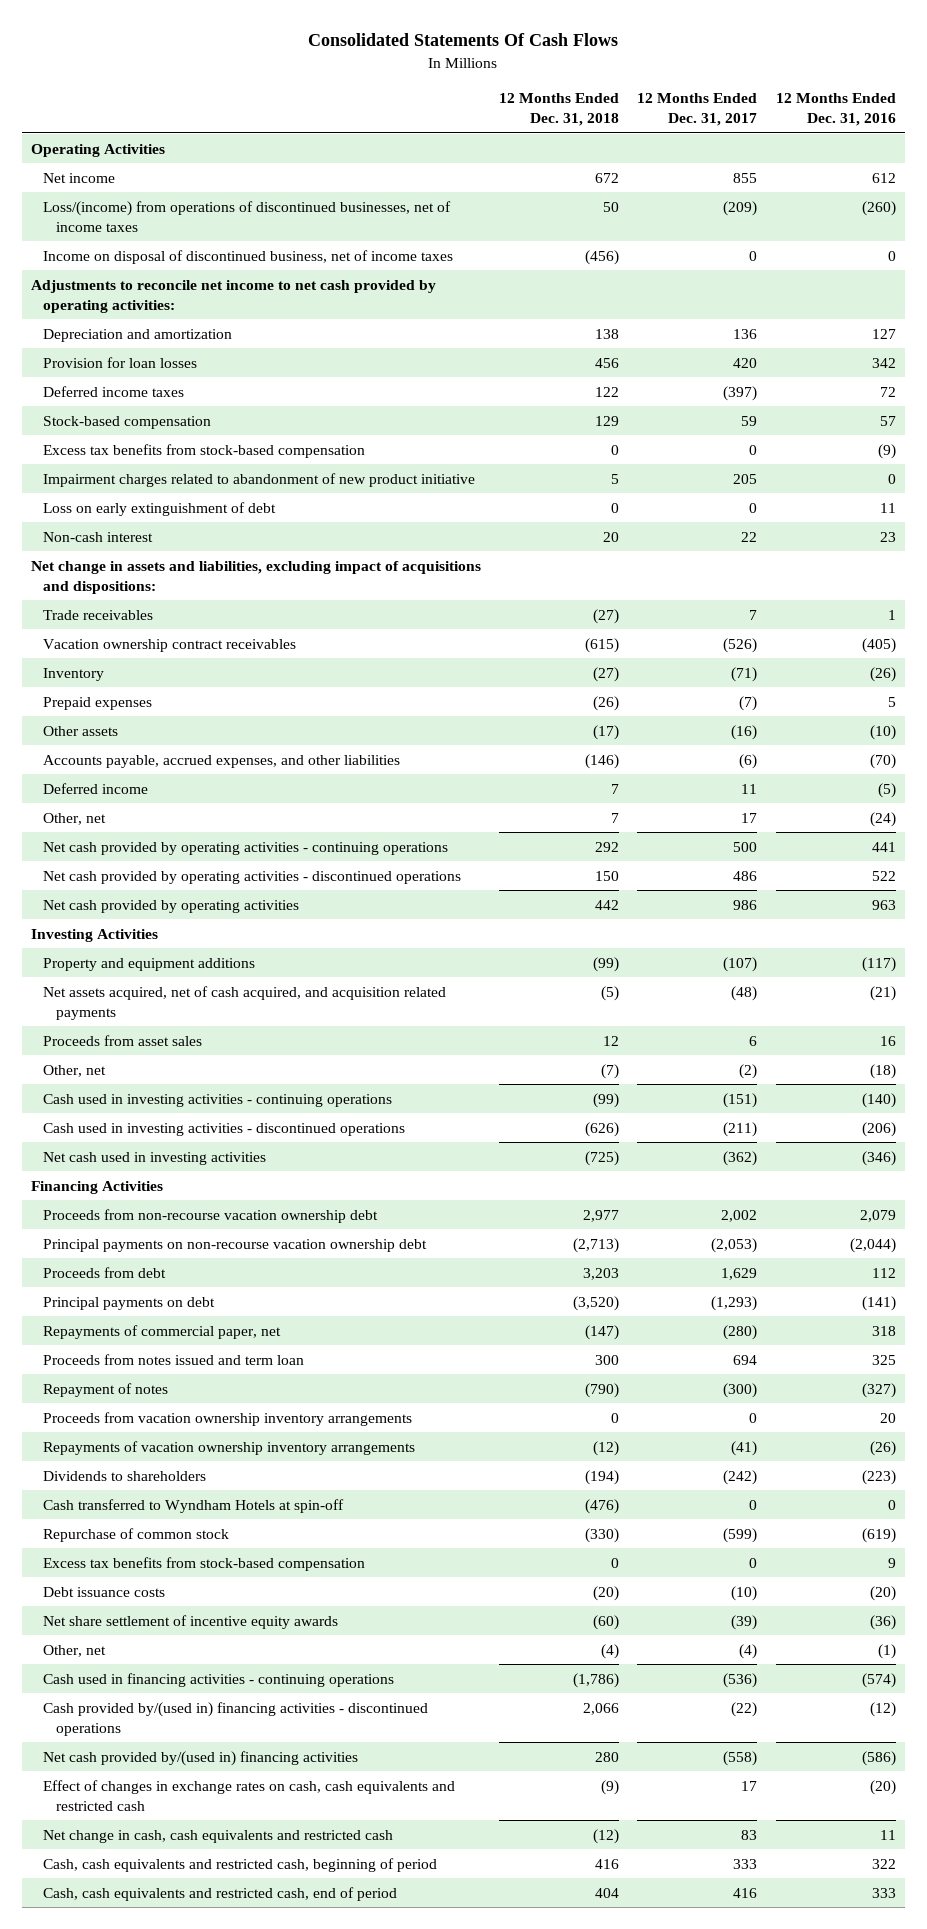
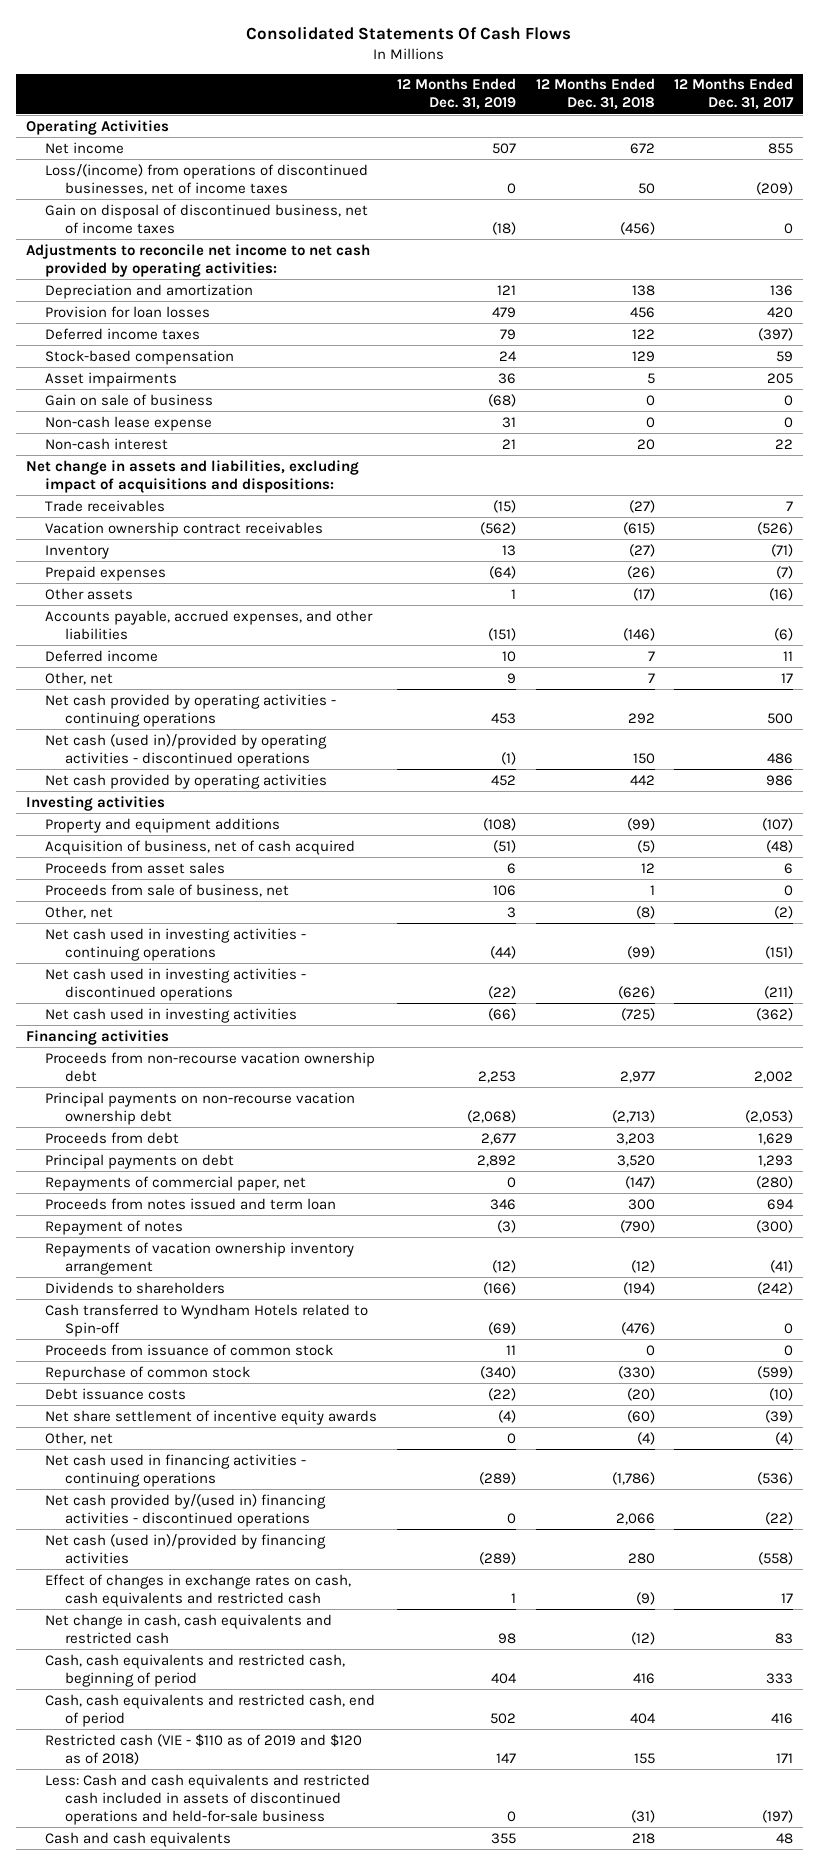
[775,93,896,127] 12 Months Ended Dec. 31, 2016 -> none
none -> [397,78,517,111] 12 Months Ended Dec. 31, 2019
[43,249,454,264] Income on disposal of discontinued business, net of income taxes -> [45,203,369,234] Gain on disposal of discontinued business, net of income taxes
[43,443,366,458] Excess tax benefits from stock-based compensation -> none
[43,501,277,516] Loss on early extinguishment of debt -> none
[43,472,476,487] Impairment charges related to abandonment of new product initiative -> [45,371,178,387] Asset impairments
none -> [45,393,214,406] Gain on sale of business
none -> [45,415,213,431] Non-cash lease expense
[43,870,462,884] Net cash provided by operating activities - discontinued operations -> [45,733,328,767] Net cash (used in)/provided by operating activities - discontinued operations
[31,928,159,942] Investing Activities -> [25,795,165,811] Investing activities
[43,985,447,1020] Net assets acquired, net of cash acquired, and acquisition related payments -> [45,839,356,855] Acquisition of business, net of cash acquired
none -> [45,883,290,897] Proceeds from sale of business, net
[601,1063,620,1079] (7) -> [635,905,655,919] (8)
[43,1093,393,1107] Cash used in investing activities - continuing operations -> [45,927,307,961] Net cash used in investing activities - continuing operations
[43,1122,406,1136] Cash used in investing activities - discontinued operations -> [45,967,307,1001] Net cash used in investing activities - discontinued operations
[31,1180,164,1194] Financing Activities -> [25,1029,169,1045] Financing activities
[573,1295,620,1311] (3,520) -> [616,1154,655,1167] 3,520
[711,1295,758,1311] (1,293) -> [758,1154,794,1167] 1,293
[43,1411,413,1426] Proceeds from vacation ownership inventory arrangements -> none
[43,1440,416,1455] Repayments of vacation ownership inventory arrangements -> [45,1241,355,1275] Repayments of vacation ownership inventory arrangement
[43,1498,345,1513] Cash transferred to Wyndham Hotels at spin-off -> [45,1303,369,1337] Cash transferred to Wyndham Hotels related to Spin-off
none -> [45,1343,334,1356] Proceeds from issuance of common stock
[43,1556,366,1571] Excess tax benefits from stock-based compensation -> none
[43,1672,395,1687] Cash used in financing activities - continuing operations -> [45,1453,307,1487] Net cash used in financing activities - continuing operations
[43,1701,429,1736] Cash provided by/(used in) financing activities - discontinued operations -> [45,1493,327,1527] Net cash provided by/(used in) financing activities - discontinued operations
[43,1750,359,1766] Net cash provided by/(used in) financing activities -> [45,1533,327,1564] Net cash (used in)/provided by financing activities
none -> [45,1733,363,1765] Restricted cash (VIE - $110 as of 2019 and $120 as of 2018)
none -> [45,1773,371,1825] Less: Cash and cash equivalents and restricted cash included in assets of discontinued operations and held-for-sale business
none -> [45,1831,232,1847] Cash and cash equivalents

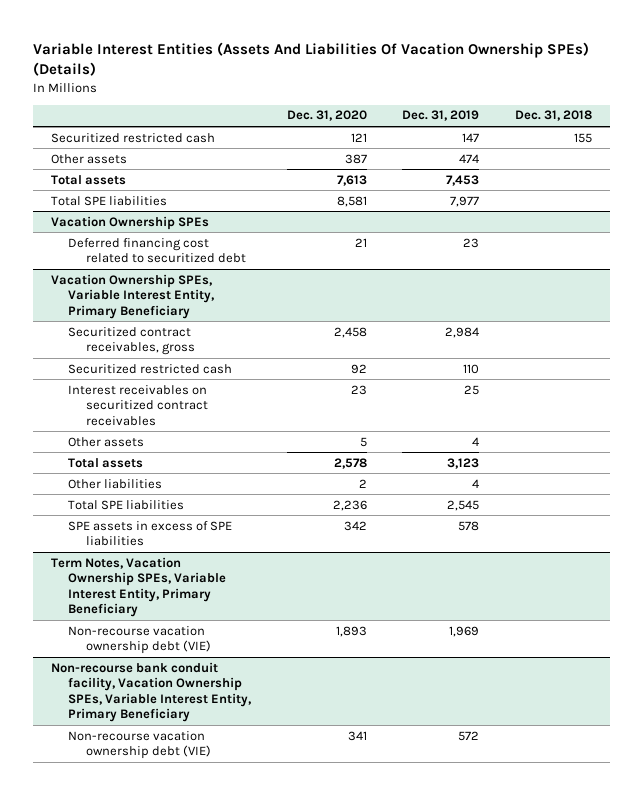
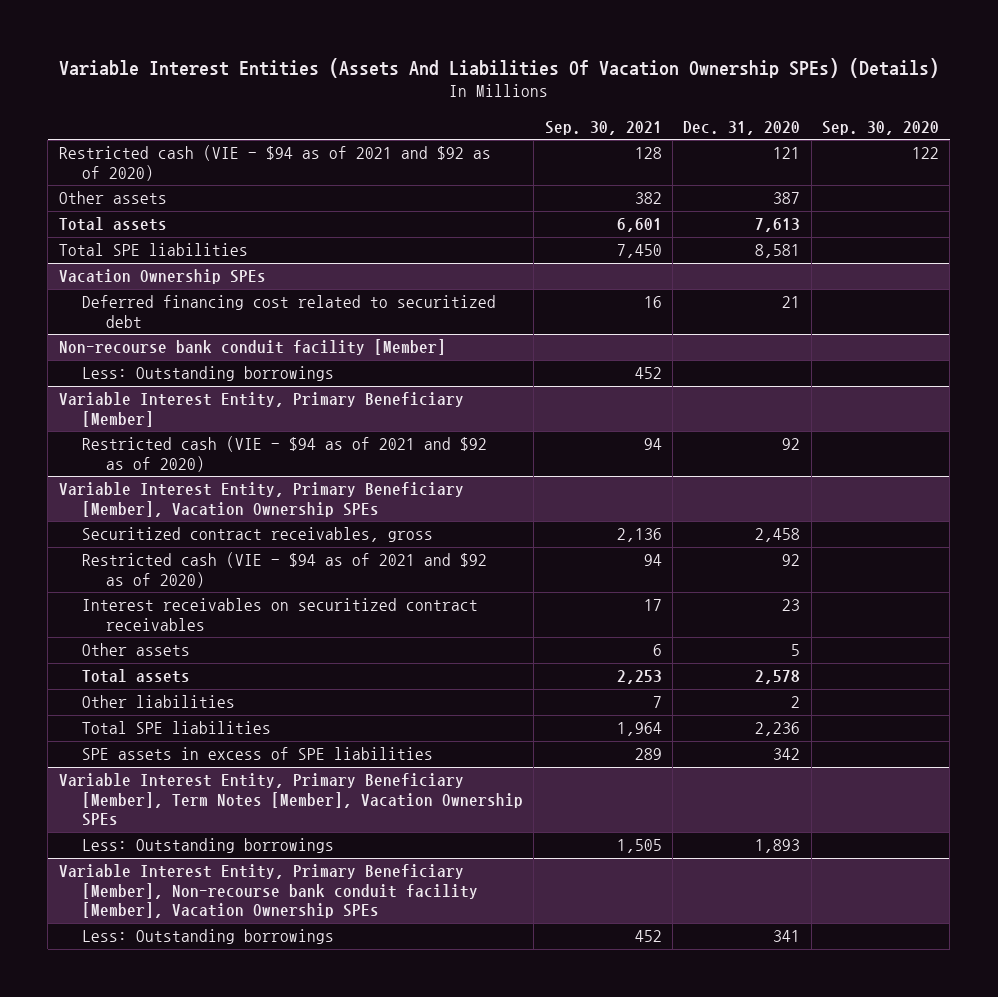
[402,110,480,122] Dec. 31, 2019 -> none
[514,110,592,122] Dec. 31, 2018 -> none
none -> [544,120,662,135] Sep. 30, 2021
none -> [822,120,940,135] Sep. 30, 2020
[51,132,216,143] Securitized restricted cash -> [58,145,491,181] Restricted cash (VIE - $94 as of 2021 and $92 as of 2020)
none -> [58,339,446,356] Non-recourse bank conduit facility [Member]
none -> [82,366,335,382] Less: Outstanding borrowings
none -> [58,392,464,427] Variable Interest Entity, Primary Beneficiary [Member]
none -> [82,436,488,472] Restricted cash (VIE - $94 as of 2021 and $92 as of 2020)
[51,273,215,319] Vacation Ownership SPEs, Variable Interest Entity, Primary Beneficiary -> [58,482,464,517] Variable Interest Entity, Primary Beneficiary [Member], Vacation Ownership SPEs
[68,363,233,374] Securitized restricted cash -> [82,552,488,588] Restricted cash (VIE - $94 as of 2021 and $92 as of 2020)
[51,556,227,618] Term Notes, Vacation Ownership SPEs, Variable Interest Entity, Primary Beneficiary -> [58,773,524,827] Variable Interest Entity, Primary Beneficiary [Member], Term Notes [Member], Vacation Ownership SPEs
[68,625,211,655] Non-recourse vacation ownership debt (VIE) -> [82,838,335,854] Less: Outstanding borrowings
[51,661,252,723] Non-recourse bank conduit facility, Vacation Ownership SPEs, Variable Interest Entity, Primary Beneficiary -> [58,864,479,919] Variable Interest Entity, Primary Beneficiary [Member], Non-recourse bank conduit facility [Member], Vacation Ownership SPEs
[68,730,211,760] Non-recourse vacation ownership debt (VIE) -> [82,929,335,945] Less: Outstanding borrowings

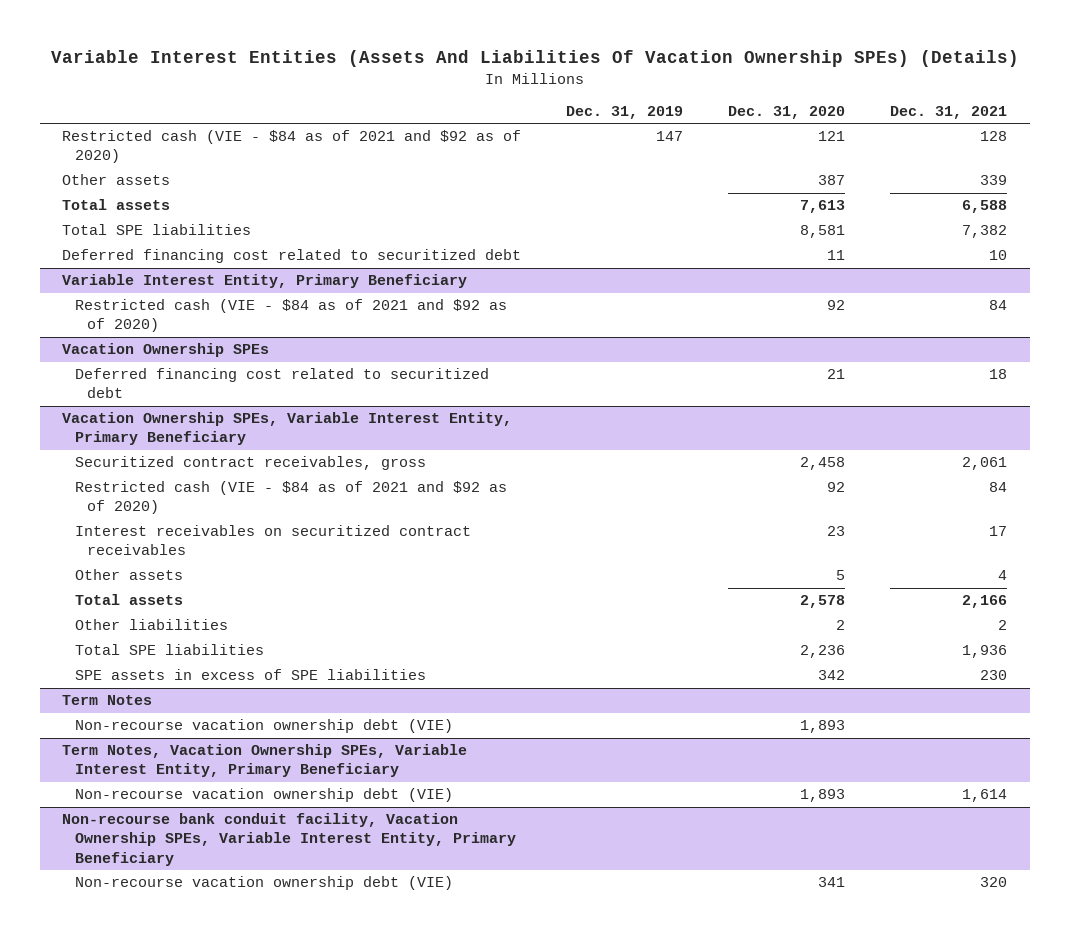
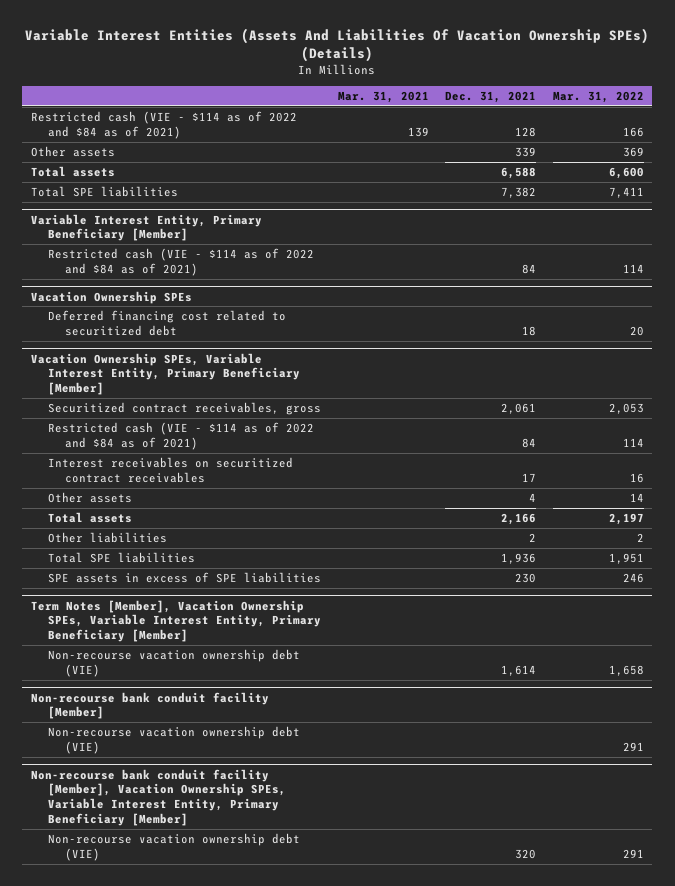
[566,106,684,120] Dec. 31, 2019 -> none
[728,106,846,120] Dec. 31, 2020 -> none
none -> [337,90,429,103] Mar. 31, 2021
none -> [553,90,645,103] Mar. 31, 2022
[62,130,522,164] Restricted cash (VIE - $84 as of 2021 and $92 as of 2020) -> [30,111,297,139] Restricted cash (VIE - $114 as of 2022 and $84 as of 2021)
[62,249,522,264] Deferred financing cost related to securitized debt -> none
[62,274,468,289] Variable Interest Entity, Primary Beneficiary -> [30,213,262,242] Variable Interest Entity, Primary Beneficiary [Member]
[74,299,507,333] Restricted cash (VIE - $84 as of 2021 and $92 as of 2020) -> [48,248,315,276] Restricted cash (VIE - $114 as of 2022 and $84 as of 2021)
[62,412,513,446] Vacation Ownership SPEs, Variable Interest Entity, Primary Beneficiary -> [30,352,301,396] Vacation Ownership SPEs, Variable Interest Entity, Primary Beneficiary [Member]
[74,481,507,515] Restricted cash (VIE - $84 as of 2021 and $92 as of 2020) -> [48,422,315,450] Restricted cash (VIE - $114 as of 2022 and $84 as of 2021)
[62,695,153,706] Term Notes -> none
[74,719,453,734] Non-recourse vacation ownership debt (VIE) -> none
[62,744,468,778] Term Notes, Vacation Ownership SPEs, Variable Interest Entity, Primary Beneficiary -> [30,599,322,643] Term Notes [Member], Vacation Ownership SPEs, Variable Interest Entity, Primary Beneficiary [Member]
none -> [30,691,269,720] Non-recourse bank conduit facility [Member]
none -> [48,726,301,754] Non-recourse vacation ownership debt (VIE)
[62,813,516,866] Non-recourse bank conduit facility, Vacation Ownership SPEs, Variable Interest Entity, Primary Beneficiary -> [30,768,287,826] Non-recourse bank conduit facility [Member], Vacation Ownership SPEs, Variable Interest Entity, Primary Beneficiary [Member]

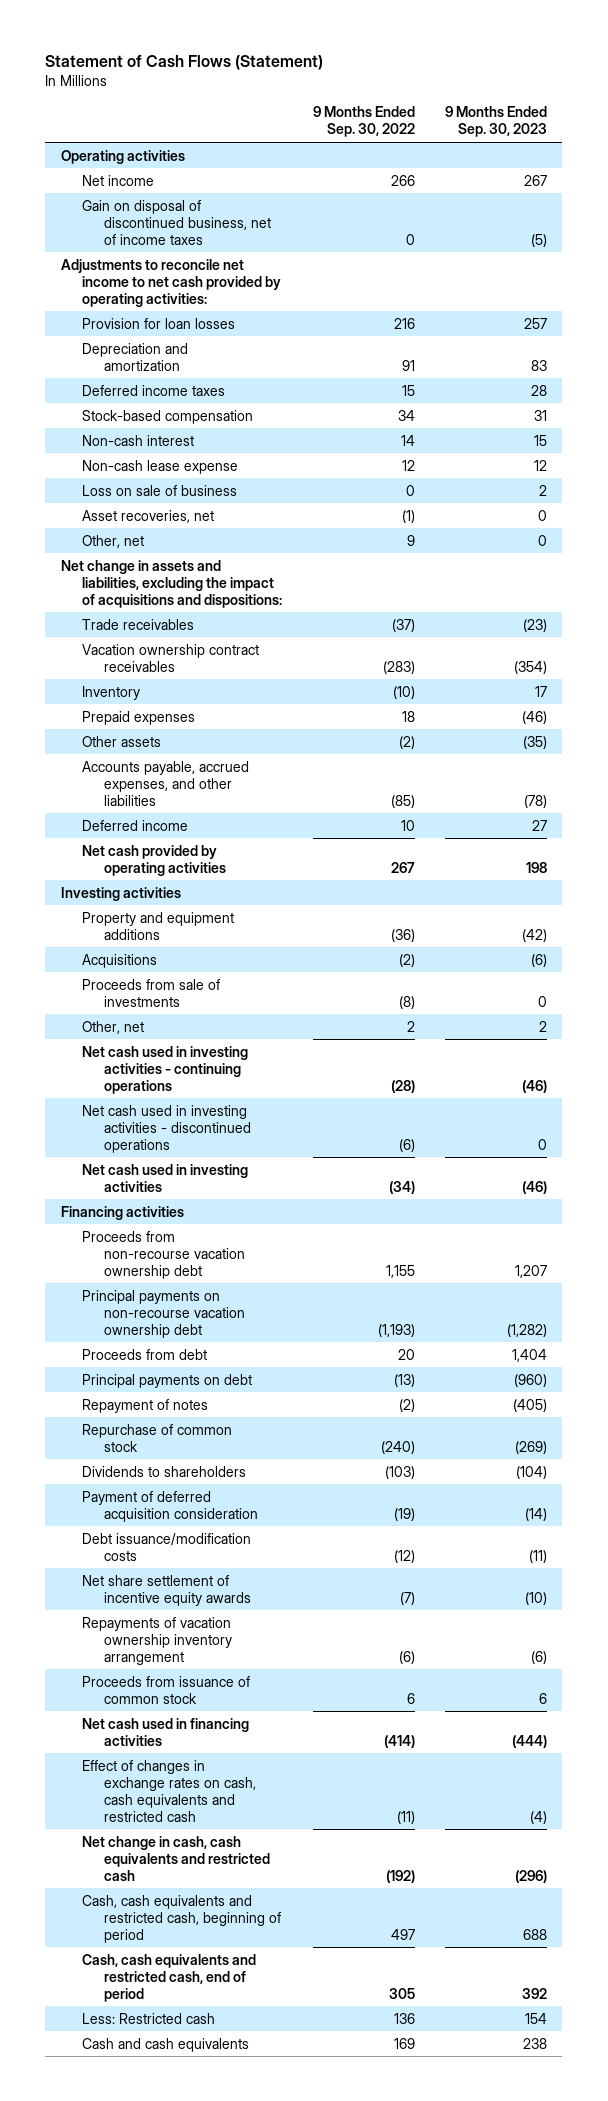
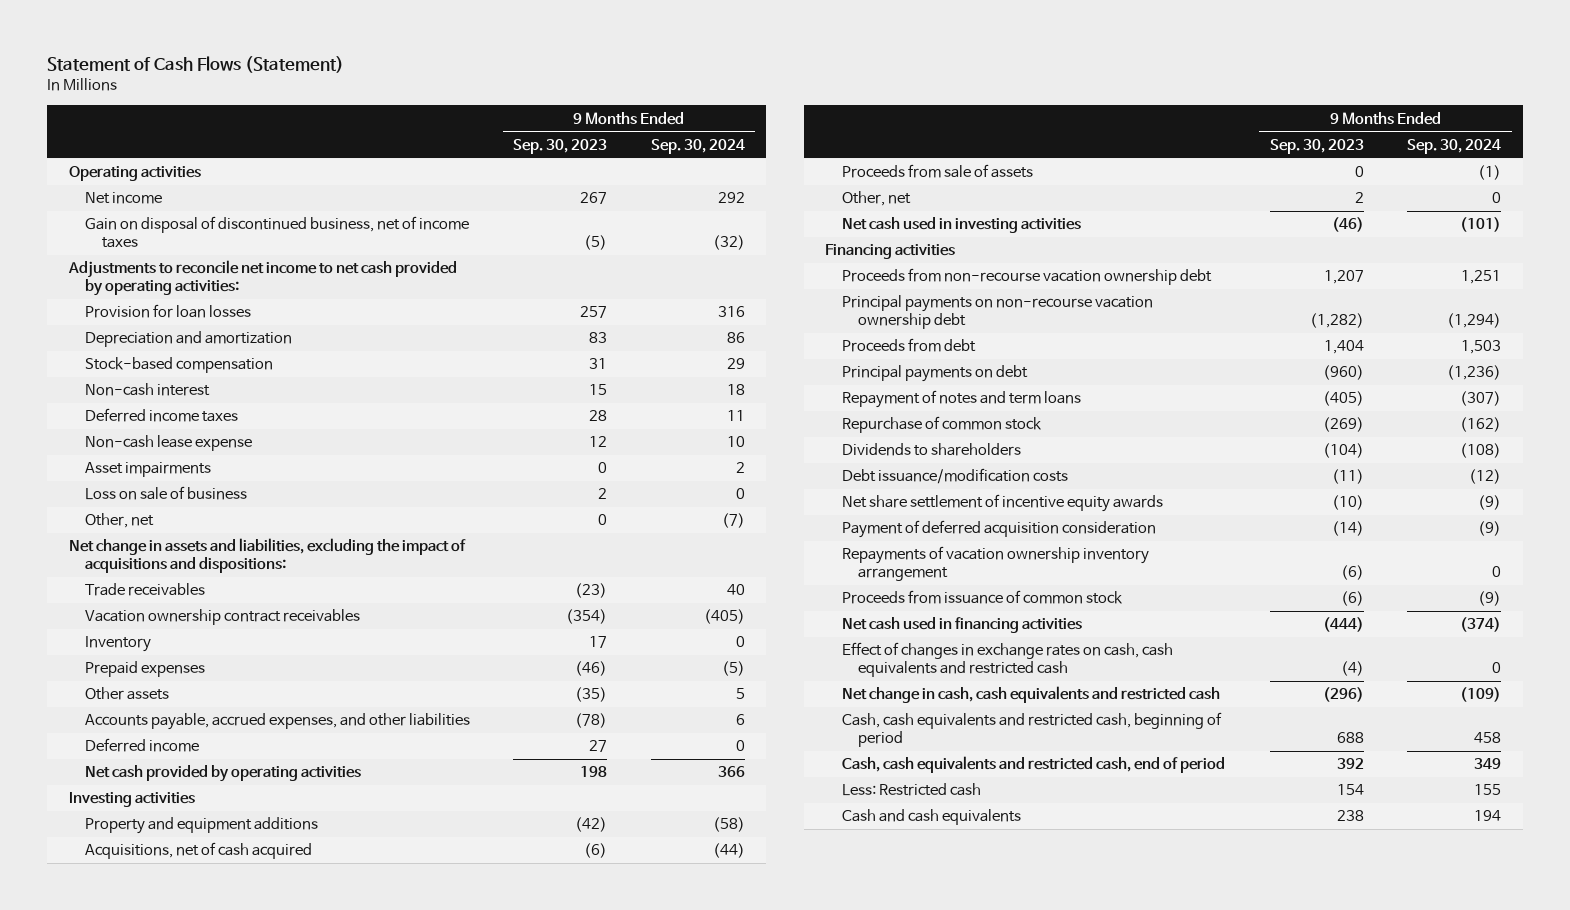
[312,106,415,138] 9 Months Ended Sep. 30, 2022 -> none
none -> [650,138,745,154] Sep. 30, 2024
[82,384,226,396] Deferred income taxes -> [85,408,239,423] Deferred income taxes
none -> [85,462,212,478] Asset impairments
[82,509,215,523] Asset recoveries, net -> none
[82,953,158,968] Acquisitions -> [85,842,313,860] Acquisitions, net of cash acquired
[82,978,221,1007] Proceeds from sale of investments -> [841,164,1033,179] Proceeds from sale of assets
[82,1045,249,1094] Net cash used in investing activities - continuing operations -> none
[82,1104,252,1153] Net cash used in investing activities - discontinued operations -> none
[82,1398,209,1413] Repayment of notes -> [841,390,1081,409] Repayment of notes and term loans
[82,1490,259,1522] Payment of deferred acquisition consideration -> [841,520,1156,539] Payment of deferred acquisition consideration
[539,1692,548,1704] 6 -> [1341,591,1365,607] (6)

